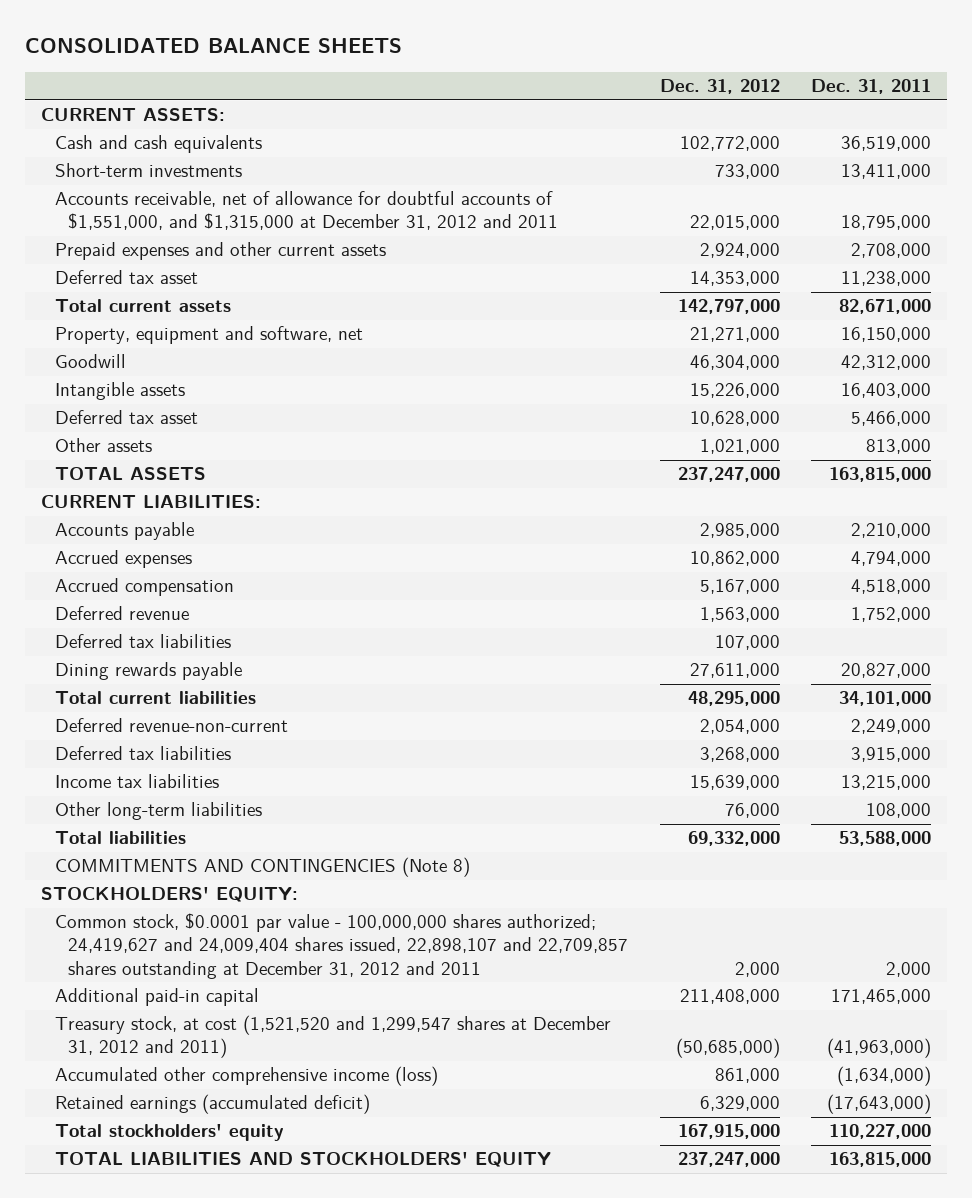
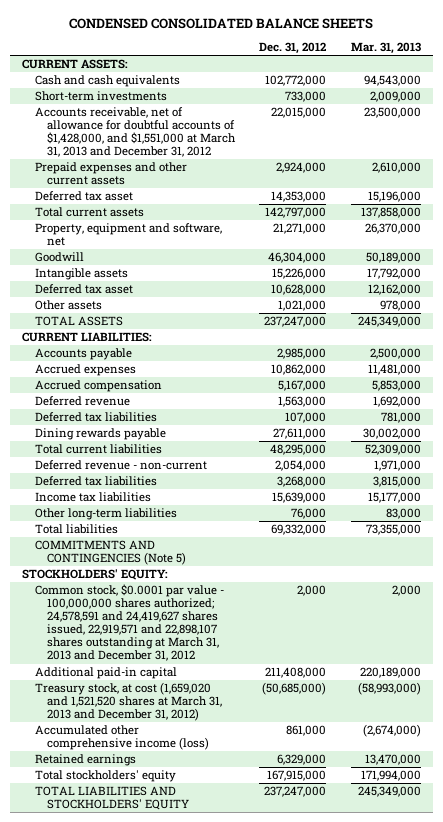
[24,38,402,54] CONSOLIDATED BALANCE SHEETS -> [69,17,374,29] CONDENSED CONSOLIDATED BALANCE SHEETS
[811,79,932,95] Dec. 31, 2011 -> none
none -> [350,42,421,55] Mar. 31, 2013
[54,191,559,231] Accounts receivable, net of allowance for doubtful accounts of $1,551,000, and $1,315,000 at December 31, 2012 and 2011 -> [34,107,237,158] Accounts receivable, net of allowance for doubtful accounts of $1,428,000, and $1,551,000 at March 31, 2013 and December 31, 2012
[54,718,288,733] Deferred revenue-non-current -> [34,460,207,471] Deferred revenue - non-current
[54,857,470,878] COMMITMENTS AND CONTINGENCIES (Note 8) -> [34,540,187,566] COMMITMENTS AND CONTINGENCIES (Note 5)
[54,913,629,979] Common stock, $0.0001 par value - 100,000,000 shares authorized; 24,419,627 and 24,009,404 shares issued, 22,898,107 and 22,709,857 shares outstanding at December 31, 2012 and 2011 -> [34,584,224,662] Common stock, $0.0001 par value - 100,000,000 shares authorized; 24,578,591 and 24,419,627 shares issued, 22,919,571 and 22,898,107 shares outstanding at March 31, 2013 and December 31, 2012
[54,1015,611,1059] Treasury stock, at cost (1,521,520 and 1,299,547 shares at December 31, 2012 and 2011) -> [34,682,223,722] Treasury stock, at cost (1,659,020 and 1,521,520 shares at March 31, 2013 and December 31, 2012)
[54,1094,370,1115] Retained earnings (accumulated deficit) -> [34,754,136,767] Retained earnings

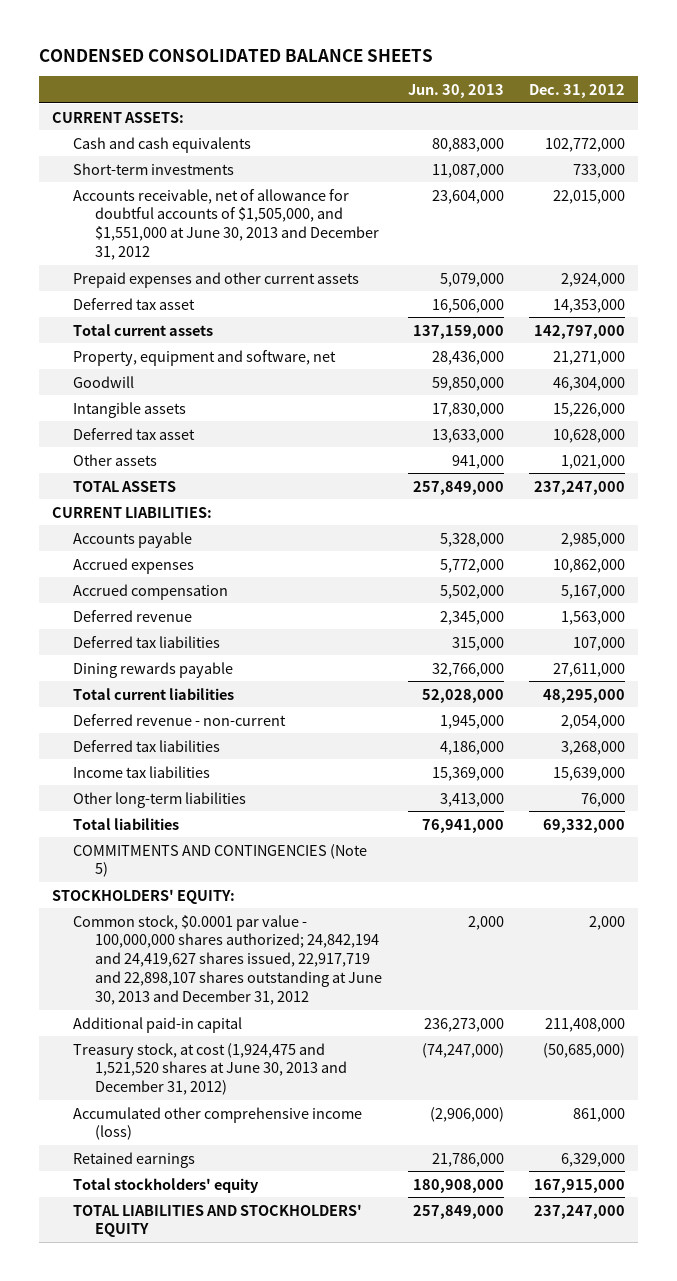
[350,42,421,55] Mar. 31, 2013 -> none
none -> [407,83,504,98] Jun. 30, 2013
[34,107,237,158] Accounts receivable, net of allowance for doubtful accounts of $1,428,000, and $1,551,000 at March 31, 2013 and December 31, 2012 -> [73,188,379,261] Accounts receivable, net of allowance for doubtful accounts of $1,505,000, and $1,551,000 at June 30, 2013 and December 31, 2012
[34,584,224,662] Common stock, $0.0001 par value - 100,000,000 shares authorized; 24,578,591 and 24,419,627 shares issued, 22,919,571 and 22,898,107 shares outstanding at March 31, 2013 and December 31, 2012 -> [73,914,382,1005] Common stock, $0.0001 par value - 100,000,000 shares authorized; 24,842,194 and 24,419,627 shares issued, 22,917,719 and 22,898,107 shares outstanding at June 30, 2013 and December 31, 2012
[34,682,223,722] Treasury stock, at cost (1,659,020 and 1,521,520 shares at March 31, 2013 and December 31, 2012) -> [73,1042,347,1096] Treasury stock, at cost (1,924,475 and 1,521,520 shares at June 30, 2013 and December 31, 2012)

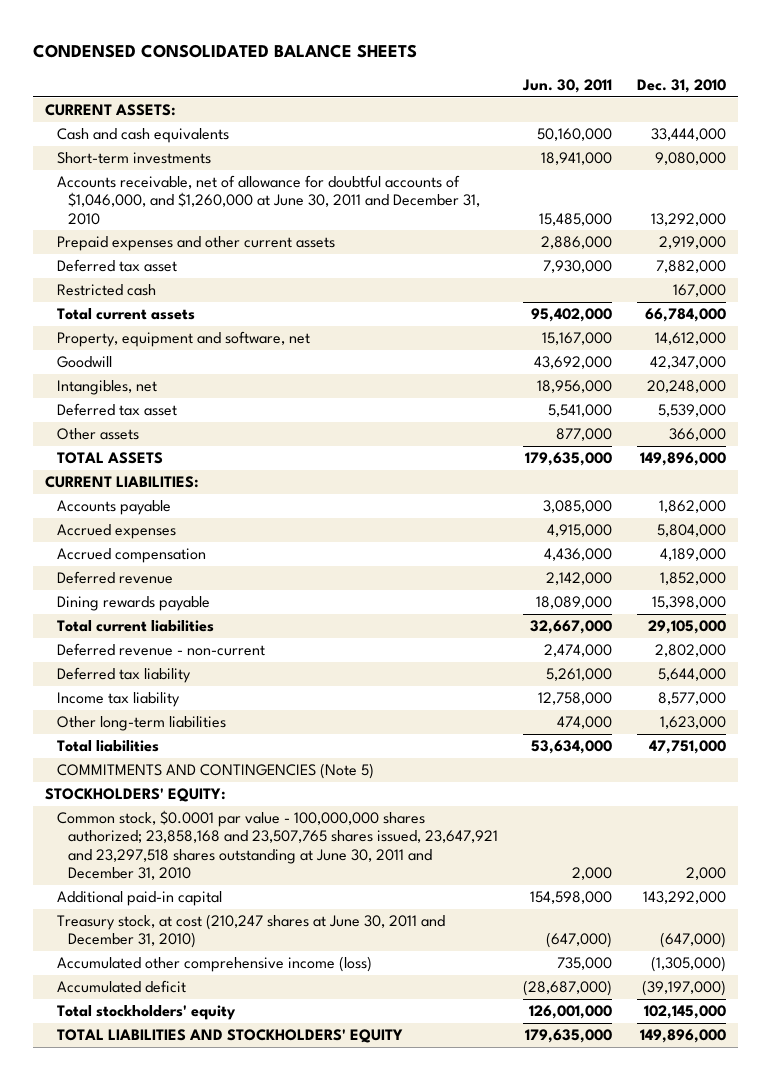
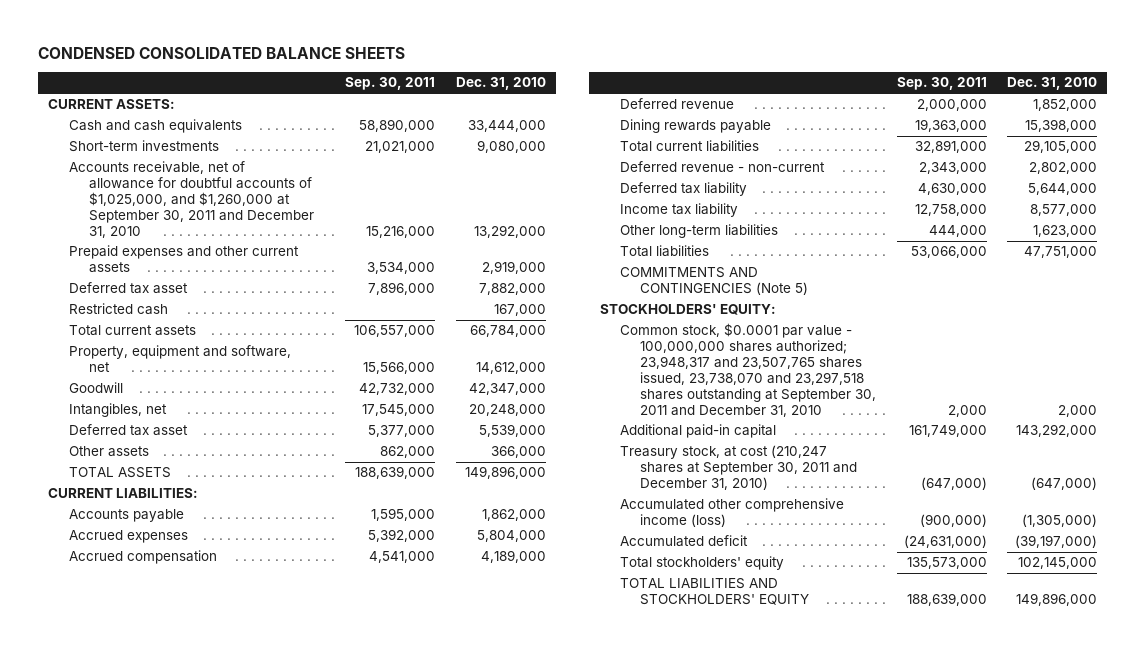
[521,79,612,94] Jun. 30, 2011 -> none
none -> [345,77,436,91] Sep. 30, 2011
[56,175,481,225] Accounts receivable, net of allowance for doubtful accounts of $1,046,000, and $1,260,000 at June 30, 2011 and December 31, 2010 -> [68,161,314,238] Accounts receivable, net of allowance for doubtful accounts of $1,025,000, and $1,260,000 at September 30, 2011 and December 31, 2010
[56,810,499,880] Common stock, $0.0001 par value - 100,000,000 shares authorized; 23,858,168 and 23,507,765 shares issued, 23,647,921 and 23,297,518 shares outstanding at June 30, 2011 and December 31, 2010 -> [619,323,876,417] Common stock, $0.0001 par value - 100,000,000 shares authorized; 23,948,317 and 23,507,765 shares issued, 23,738,070 and 23,297,518 shares outstanding at September 30, 2011 and December 31, 2010
[56,914,445,949] Treasury stock, at cost (210,247 shares at June 30, 2011 and December 31, 2010) -> [619,445,857,491] Treasury stock, at cost (210,247 shares at September 30, 2011 and December 31, 2010)

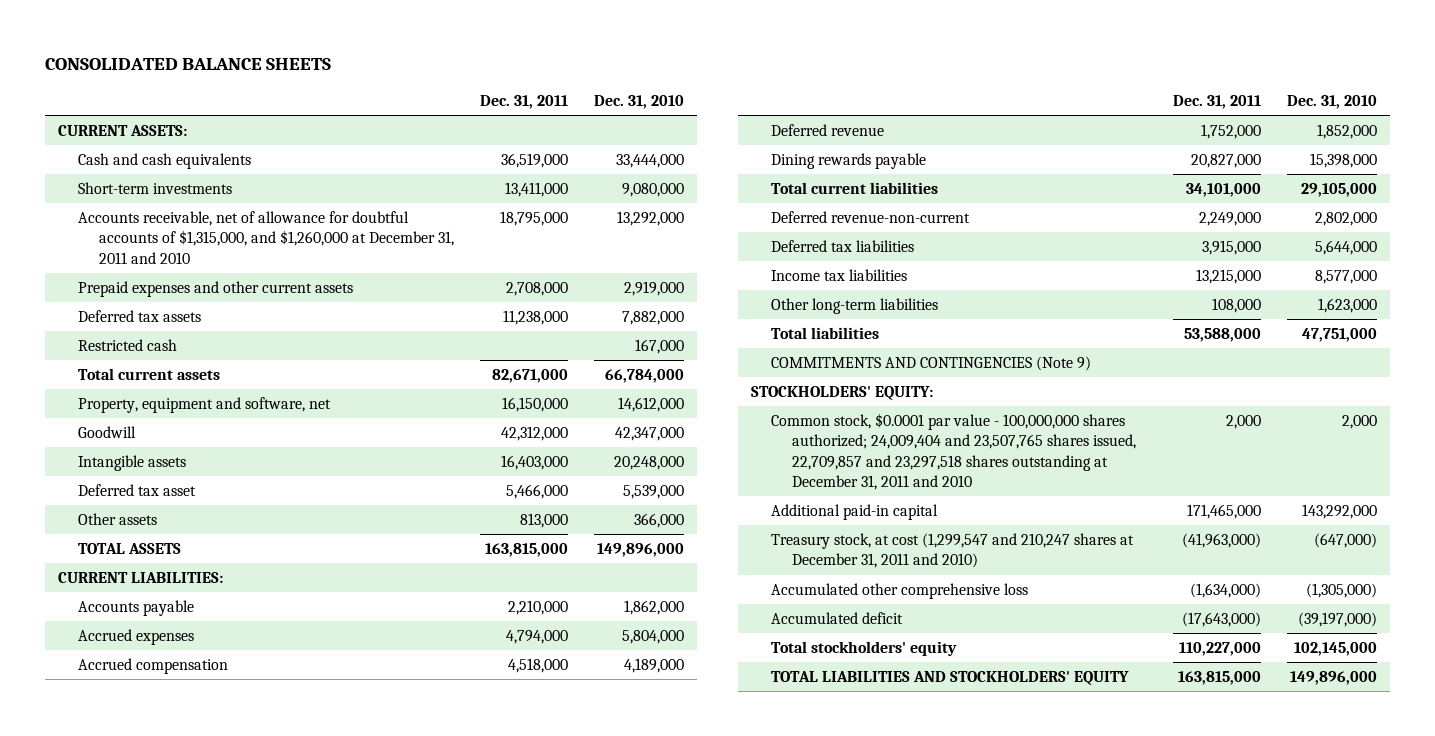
[38,46,406,59] CONDENSED CONSOLIDATED BALANCE SHEETS -> [44,57,331,70] CONSOLIDATED BALANCE SHEETS
[345,77,436,91] Sep. 30, 2011 -> none
none -> [480,94,569,109] Dec. 31, 2011
[68,161,314,238] Accounts receivable, net of allowance for doubtful accounts of $1,025,000, and $1,260,000 at September 30, 2011 and December 31, 2010 -> [78,211,454,264] Accounts receivable, net of allowance for doubtful accounts of $1,315,000, and $1,260,000 at December 31, 2011 and 2010
[68,282,188,295] Deferred tax asset -> [78,310,202,323] Deferred tax assets
[68,403,167,418] Intangibles, net -> [78,455,187,472] Intangible assets
[619,161,825,173] Deferred revenue - non-current -> [771,211,971,224] Deferred revenue-non-current
[619,182,747,197] Deferred tax liability -> [771,240,915,253] Deferred tax liabilities
[619,203,738,218] Income tax liability -> [771,269,908,282] Income tax liabilities
[619,267,808,296] COMMITMENTS AND CONTINGENCIES (Note 5) -> [771,356,1092,372] COMMITMENTS AND CONTINGENCIES (Note 9)
[619,323,876,417] Common stock, $0.0001 par value - 100,000,000 shares authorized; 23,948,317 and 23,507,765 shares issued, 23,738,070 and 23,297,518 shares outstanding at September 30, 2011 and December 31, 2010 -> [771,413,1136,491] Common stock, $0.0001 par value - 100,000,000 shares authorized; 24,009,404 and 23,507,765 shares issued, 22,709,857 and 23,297,518 shares outstanding at December 31, 2011 and 2010
[619,445,857,491] Treasury stock, at cost (210,247 shares at September 30, 2011 and December 31, 2010) -> [771,533,1135,569] Treasury stock, at cost (1,299,547 and 210,247 shares at December 31, 2011 and 2010)
[619,498,844,528] Accumulated other comprehensive income (loss) -> [771,583,1029,600] Accumulated other comprehensive loss

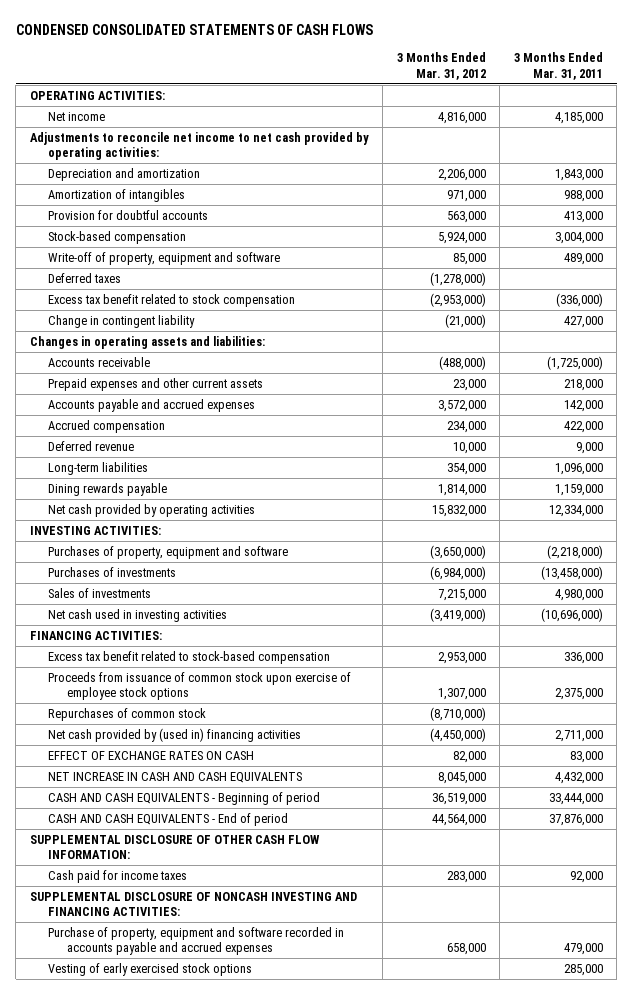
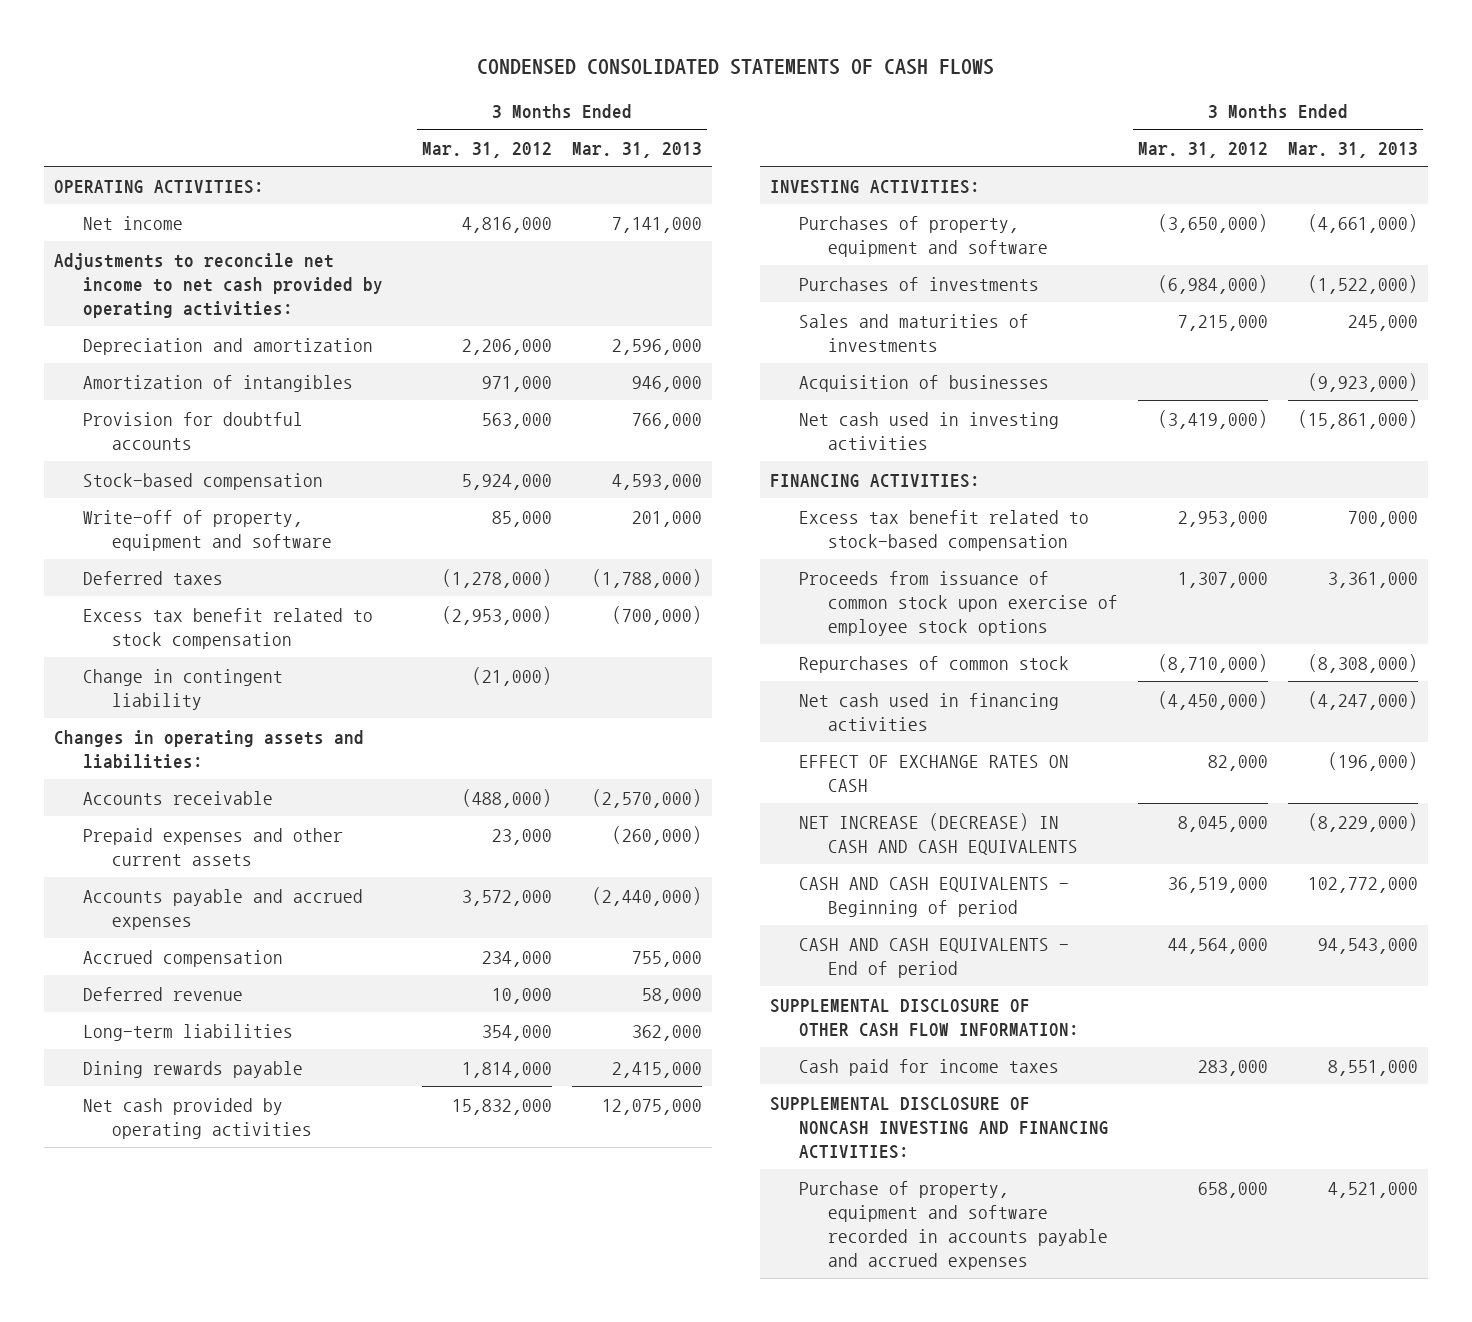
[513,51,603,80] 3 Months Ended Mar. 31, 2011 -> none
none -> [572,141,703,158] Mar. 31, 2013
[48,587,152,598] Sales of investments -> [798,313,1029,352] Sales and maturities of investments
none -> [798,374,1049,392] Acquisition of businesses
[48,727,302,742] Net cash provided by (used in) financing activities -> [798,692,1059,731] Net cash used in financing activities
[48,771,303,783] NET INCREASE IN CASH AND CASH EQUIVALENTS -> [798,812,1078,855] NET INCREASE (DECREASE) IN CASH AND CASH EQUIVALENTS
[48,962,253,976] Vesting of early exercised stock options -> none

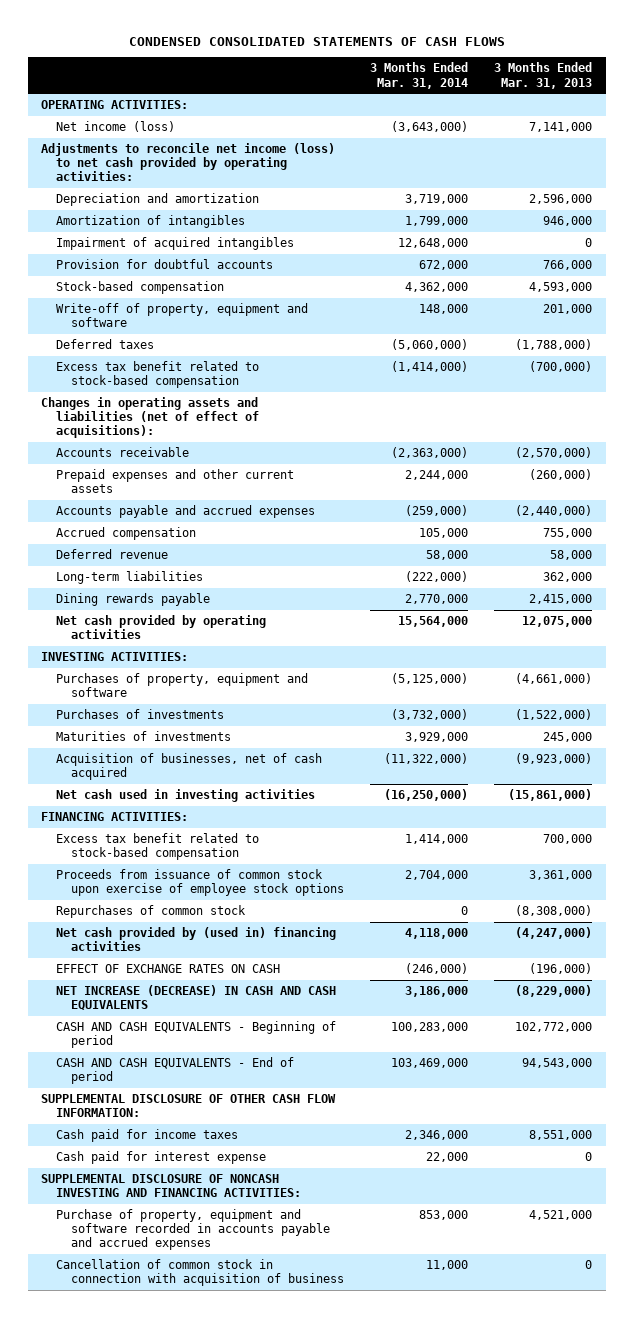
[422,141,553,158] Mar. 31, 2012 -> none
none -> [370,62,469,89] 3 Months Ended Mar. 31, 2014
[83,215,184,230] Net income -> [56,121,176,133] Net income (loss)
[54,252,384,318] Adjustments to reconcile net income to net cash provided by operating activities: -> [41,143,336,182] Adjustments to reconcile net income (loss) to net cash provided by operating activities:
none -> [56,237,295,251] Impairment of acquired intangibles
[83,668,284,710] Change in contingent liability -> none
[83,607,374,649] Excess tax benefit related to stock compensation -> [56,361,260,389] Excess tax benefit related to stock-based compensation
[54,729,365,769] Changes in operating assets and liabilities: -> [41,397,260,439] Changes in operating assets and liabilities (net of effect of acquisitions):
[798,313,1029,352] Sales and maturities of investments -> [56,731,232,742] Maturities of investments
[798,374,1049,392] Acquisition of businesses -> [56,753,323,781] Acquisition of businesses, net of cash acquired
[798,692,1059,731] Net cash used in financing activities -> [56,927,337,952] Net cash provided by (used in) financing activities
none -> [56,1151,267,1165] Cash paid for interest expense
none -> [56,1259,344,1287] Cancellation of common stock in connection with acquisition of business

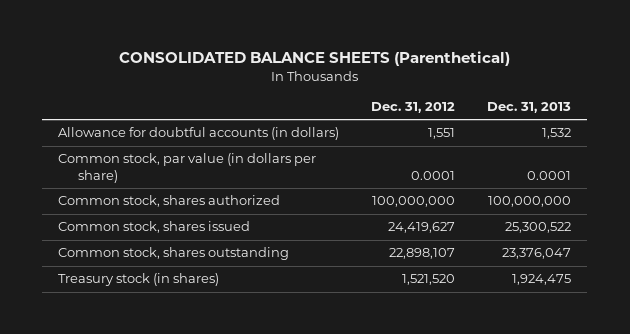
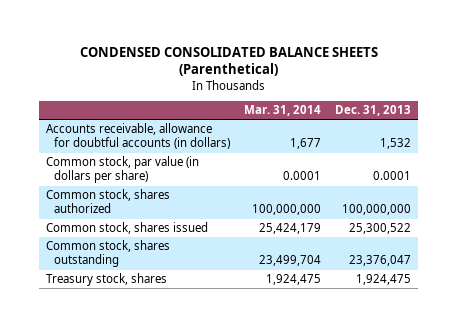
[118,50,510,66] CONSOLIDATED BALANCE SHEETS (Parenthetical) -> [79,46,378,77] CONDENSED CONSOLIDATED BALANCE SHEETS (Parenthetical)
[371,102,456,114] Dec. 31, 2012 -> none
none -> [244,105,322,117] Mar. 31, 2014
[58,127,340,141] Allowance for doubtful accounts (in dollars) -> [46,123,231,150] Accounts receivable, allowance for doubtful accounts (in dollars)
[58,273,220,287] Treasury stock (in shares) -> [46,273,168,287] Treasury stock, shares

